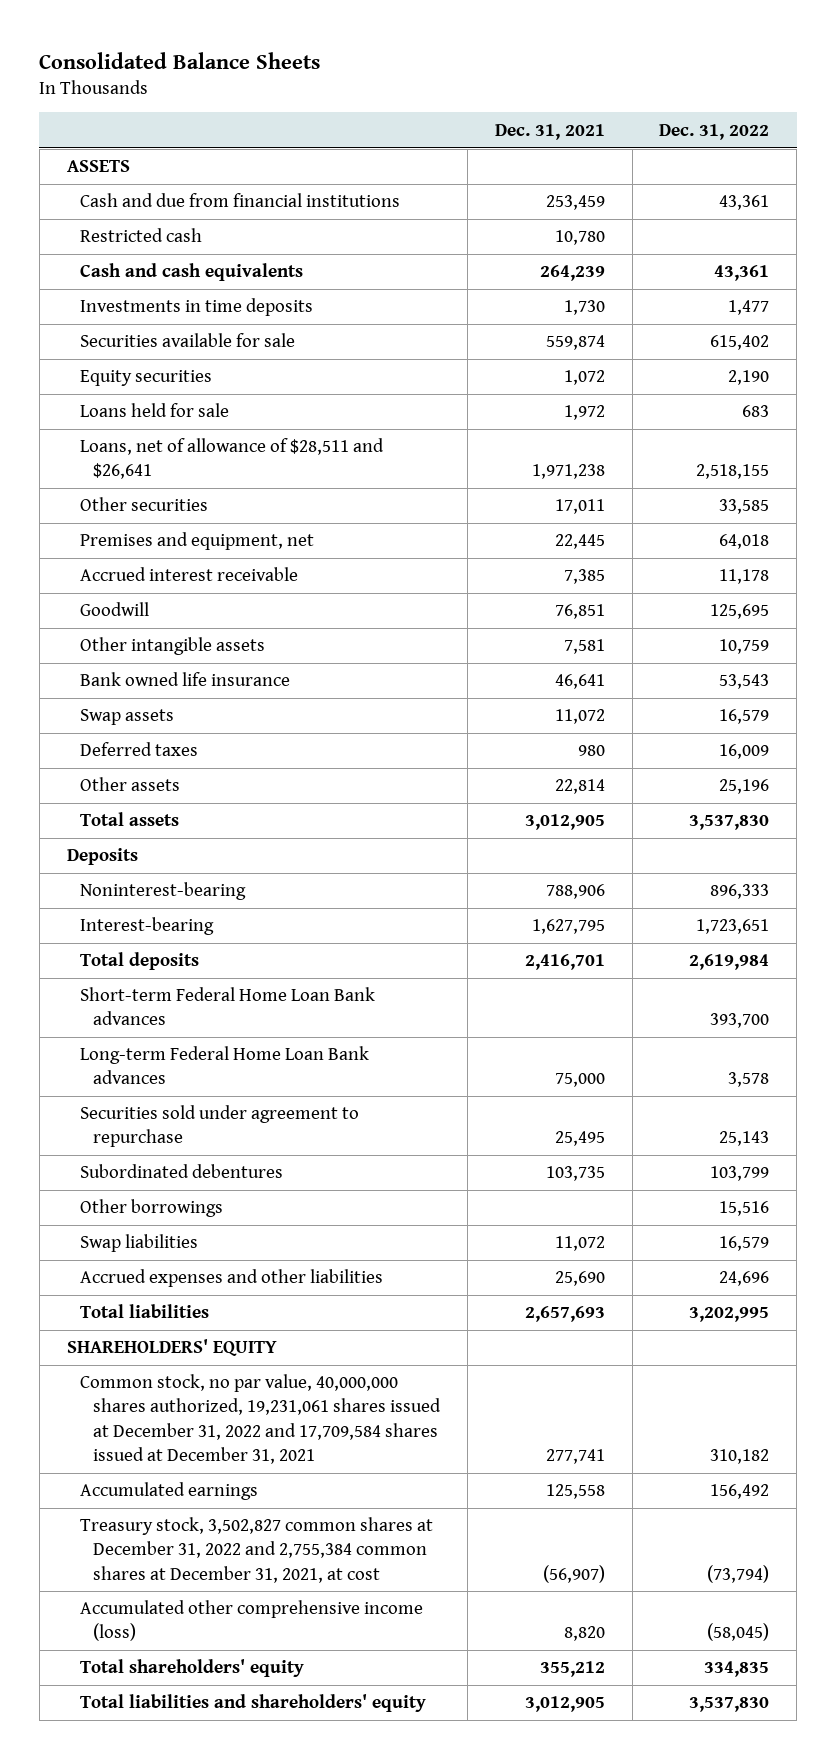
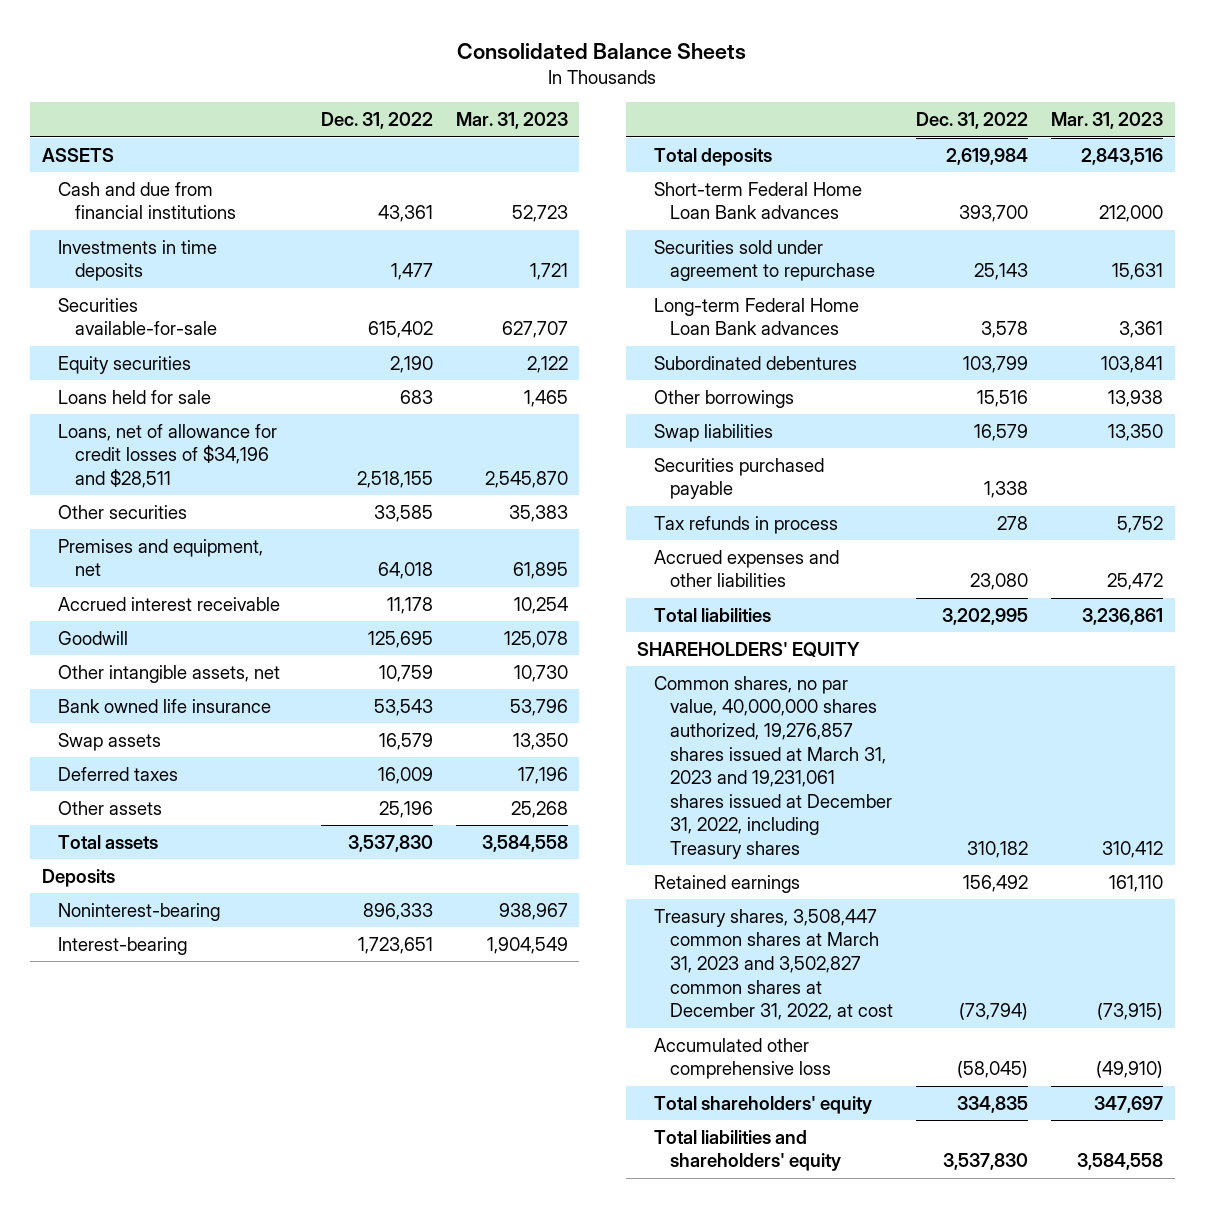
[494,123,605,140] Dec. 31, 2021 -> none
none -> [455,112,568,130] Mar. 31, 2023
[80,228,203,243] Restricted cash -> none
[80,263,304,282] Cash and cash equivalents -> none
[80,333,296,348] Securities available for sale -> [58,297,217,336] Securities available-for-sale
[80,438,385,480] Loans, net of allowance of $28,511 and $26,641 -> [58,423,278,489] Loans, net of allowance for credit losses of $34,196 and $28,511
[80,637,266,656] Other intangible assets -> [58,664,281,683] Other intangible assets, net
[80,1046,370,1085] Long-term Federal Home Loan Bank advances -> [653,297,859,336] Long-term Federal Home Loan Bank advances
none -> [653,457,824,500] Securities purchased payable
none -> [653,515,838,534] Tax refunds in process
[719,1271,770,1287] 24,696 -> [970,573,1029,591] 23,080
[80,1374,442,1464] Common stock, no par value, 40,000,000 shares authorized, 19,231,061 shares issued at December 31, 2022 and 17,709,584 shares issued at December 31, 2021 -> [653,675,893,859] Common shares, no par value, 40,000,000 shares authorized, 19,276,857 shares issued at March 31, 2023 and 19,231,061 shares issued at December 31, 2022, including Treasury shares
[80,1482,259,1501] Accumulated earnings -> [653,874,800,893] Retained earnings
[80,1517,434,1583] Treasury stock, 3,502,827 common shares at December 31, 2022 and 2,755,384 common shares at December 31, 2021, at cost -> [653,908,894,1021] Treasury shares, 3,508,447 common shares at March 31, 2023 and 3,502,827 common shares at December 31, 2022, at cost
[80,1600,424,1642] Accumulated other comprehensive income (loss) -> [653,1037,832,1080] Accumulated other comprehensive loss

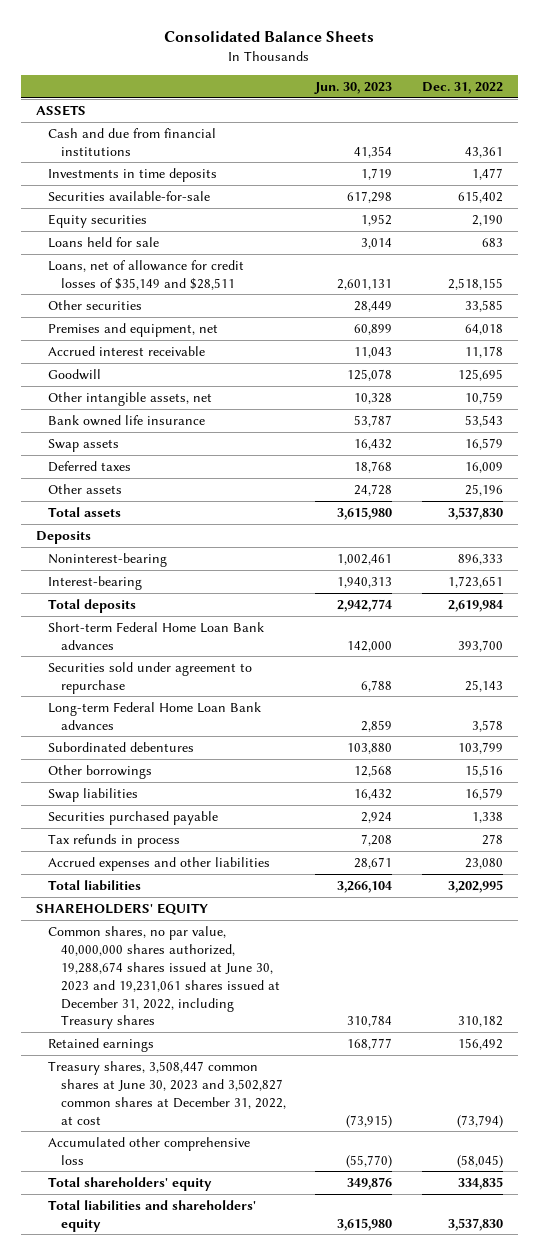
[455,112,568,130] Mar. 31, 2023 -> none
none -> [314,81,393,94] Jun. 30, 2023
[58,423,278,489] Loans, net of allowance for credit losses of $34,196 and $28,511 -> [48,259,245,290] Loans, net of allowance for credit losses of $35,149 and $28,511
[653,675,893,859] Common shares, no par value, 40,000,000 shares authorized, 19,276,857 shares issued at March 31, 2023 and 19,231,061 shares issued at December 31, 2022, including Treasury shares -> [48,925,280,1030] Common shares, no par value, 40,000,000 shares authorized, 19,288,674 shares issued at June 30, 2023 and 19,231,061 shares issued at December 31, 2022, including Treasury shares
[653,908,894,1021] Treasury shares, 3,508,447 common shares at March 31, 2023 and 3,502,827 common shares at December 31, 2022, at cost -> [48,1060,286,1125] Treasury shares, 3,508,447 common shares at June 30, 2023 and 3,502,827 common shares at December 31, 2022, at cost

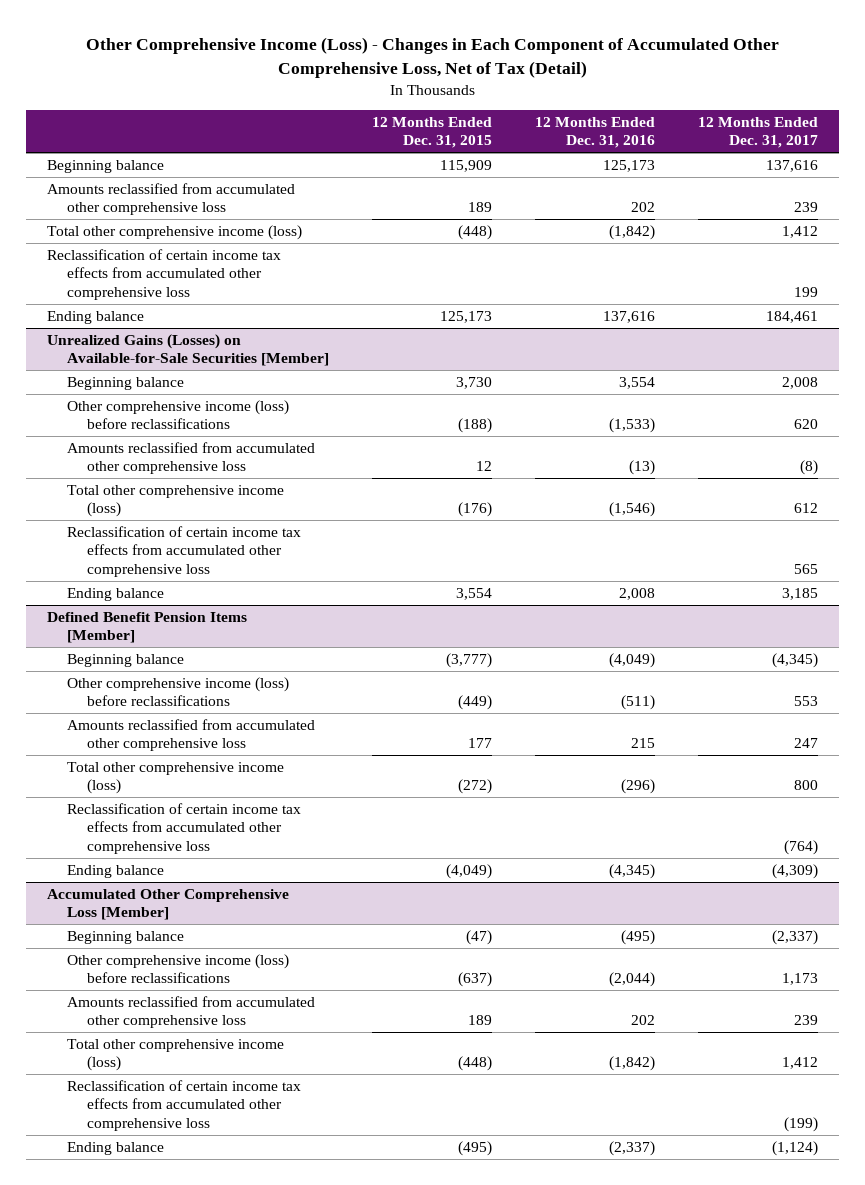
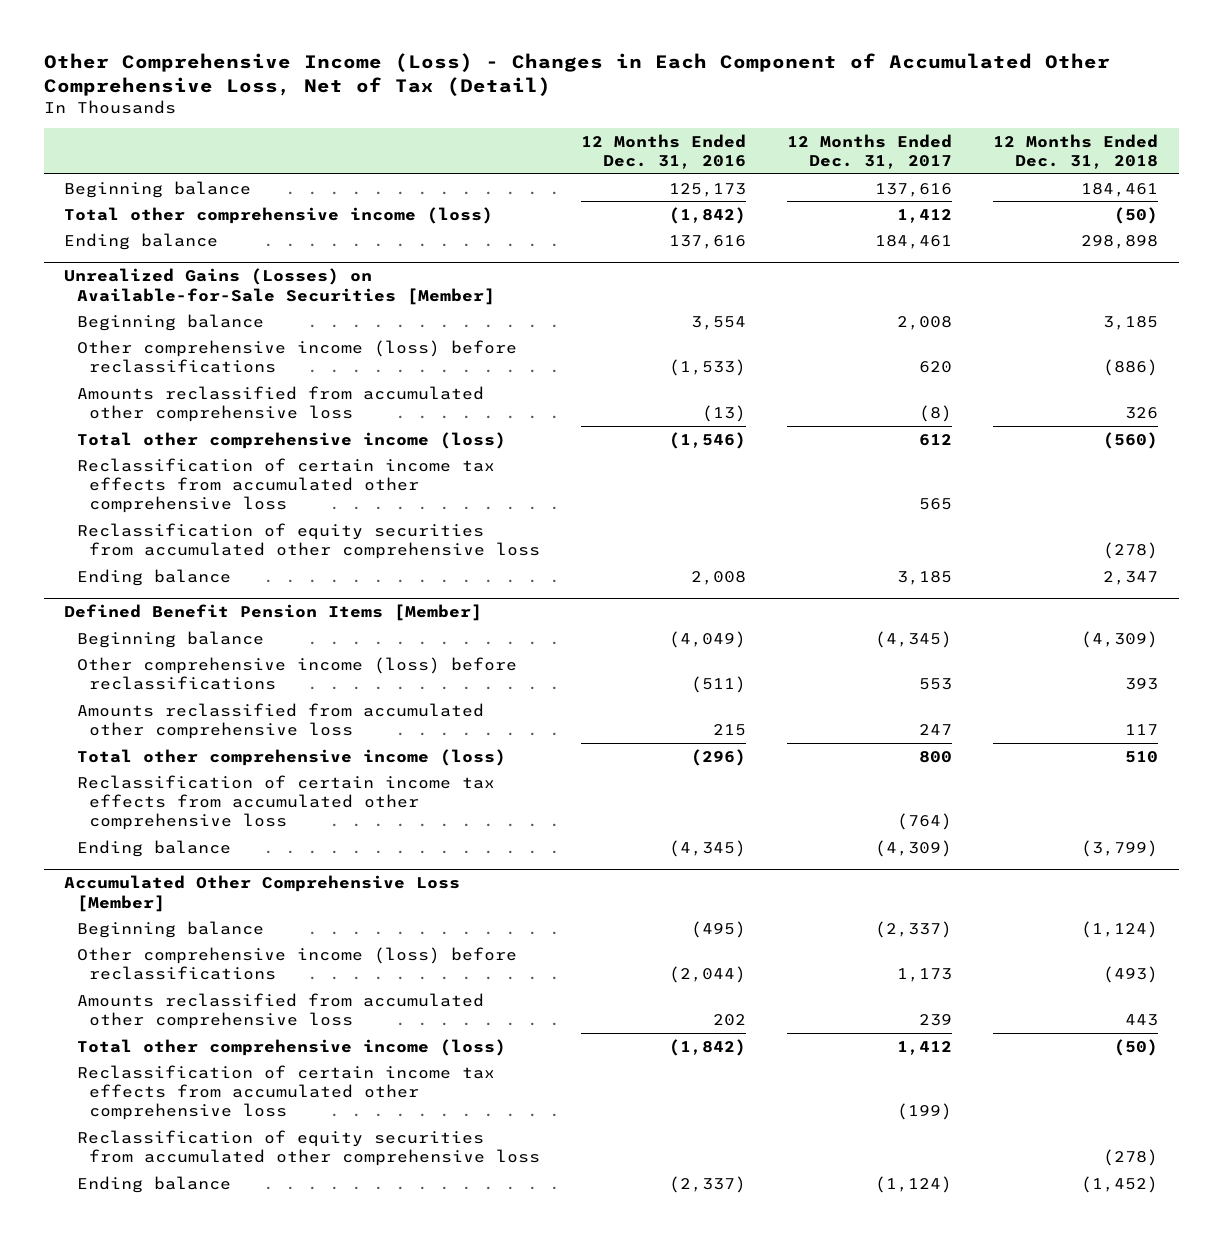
[372,116,493,149] 12 Months Ended Dec. 31, 2015 -> none
none -> [993,133,1159,170] 12 Months Ended Dec. 31, 2018
[47,182,296,216] Amounts reclassified from accumulated other comprehensive loss -> none
[47,248,282,300] Reclassification of certain income tax effects from accumulated other comprehensive loss -> none
none -> [76,522,540,559] Reclassification of equity securities from accumulated other comprehensive loss
none -> [76,1129,540,1166] Reclassification of equity securities from accumulated other comprehensive loss

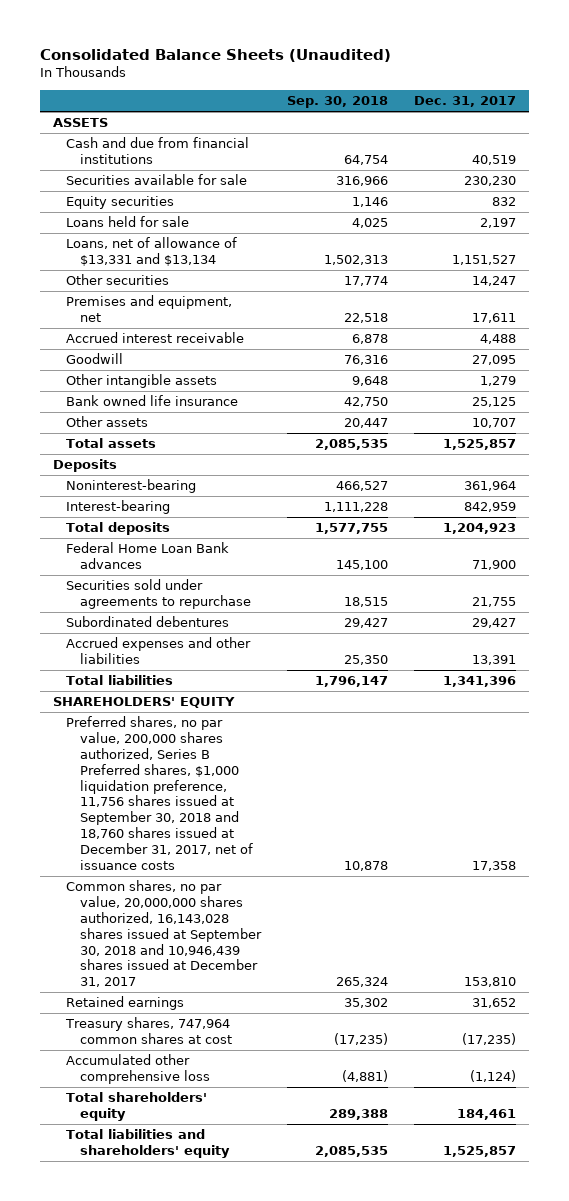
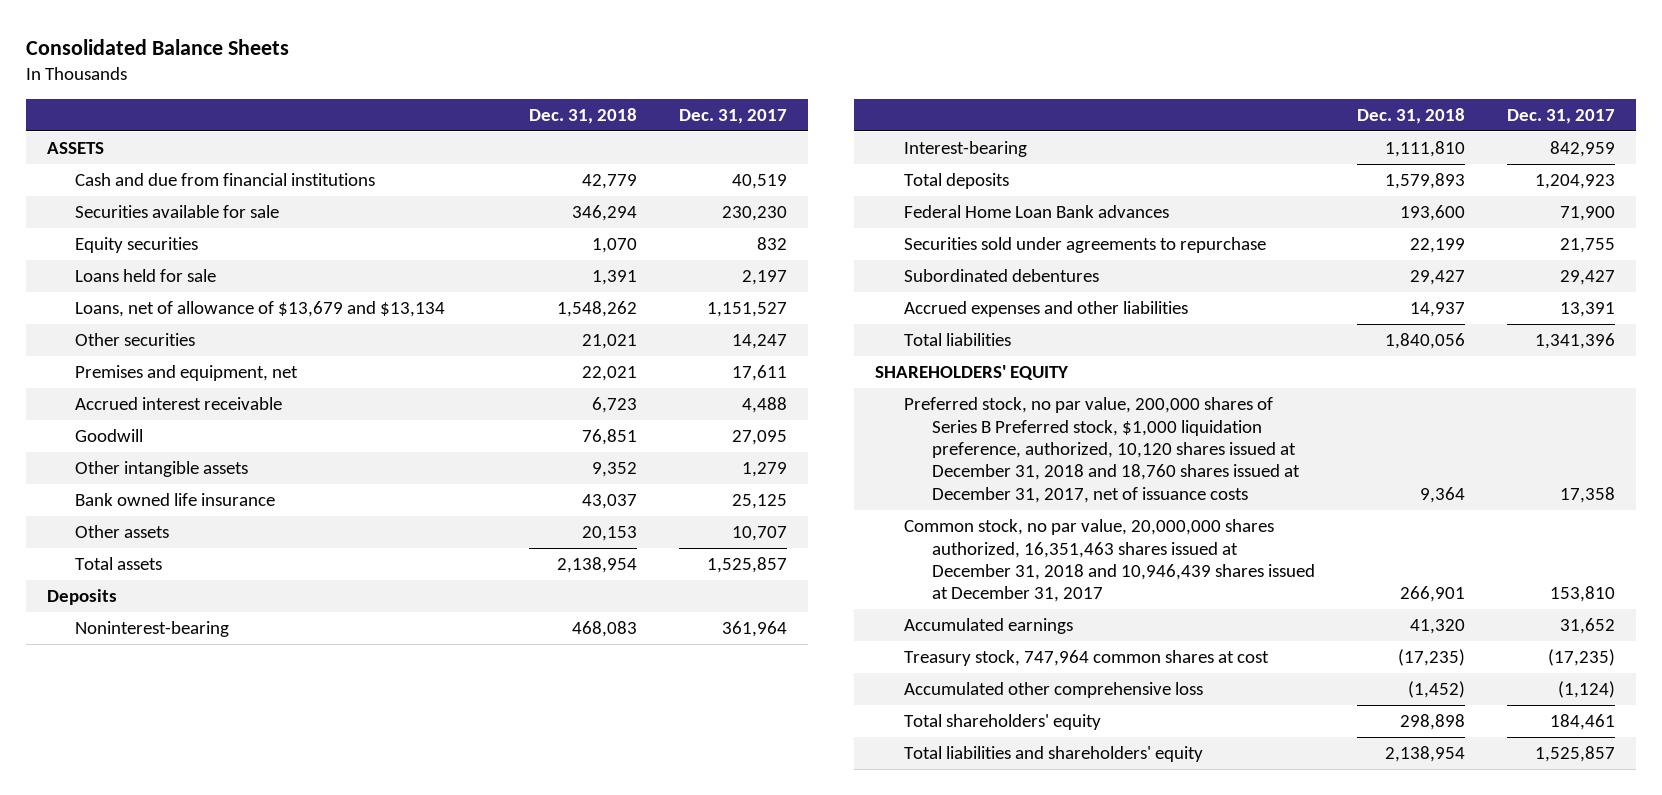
[39,48,391,62] Consolidated Balance Sheets (Unaudited) -> [25,38,289,55] Consolidated Balance Sheets
[287,96,389,109] Sep. 30, 2018 -> none
none -> [528,107,637,124] Dec. 31, 2018
[66,237,238,267] Loans, net of allowance of $13,331 and $13,134 -> [75,301,446,318] Loans, net of allowance of $13,679 and $13,134
[66,716,254,870] Preferred shares, no par value, 200,000 shares authorized, Series B Preferred shares, $1,000 liquidation preference, 11,756 shares issued at September 30, 2018 and 18,760 shares issued at December 31, 2017, net of issuance costs -> [903,397,1300,503] Preferred stock, no par value, 200,000 shares of Series B Preferred stock, $1,000 liquidation preference, authorized, 10,120 shares issued at December 31, 2018 and 18,760 shares issued at December 31, 2017, net of issuance costs
[66,880,263,988] Common shares, no par value, 20,000,000 shares authorized, 16,143,028 shares issued at September 30, 2018 and 10,946,439 shares issued at December 31, 2017 -> [903,519,1315,603] Common stock, no par value, 20,000,000 shares authorized, 16,351,463 shares issued at December 31, 2018 and 10,946,439 shares issued at December 31, 2017
[66,996,185,1011] Retained earnings -> [903,618,1073,635] Accumulated earnings
[65,1017,233,1045] Treasury shares, 747,964 common shares at cost -> [903,650,1269,667] Treasury stock, 747,964 common shares at cost

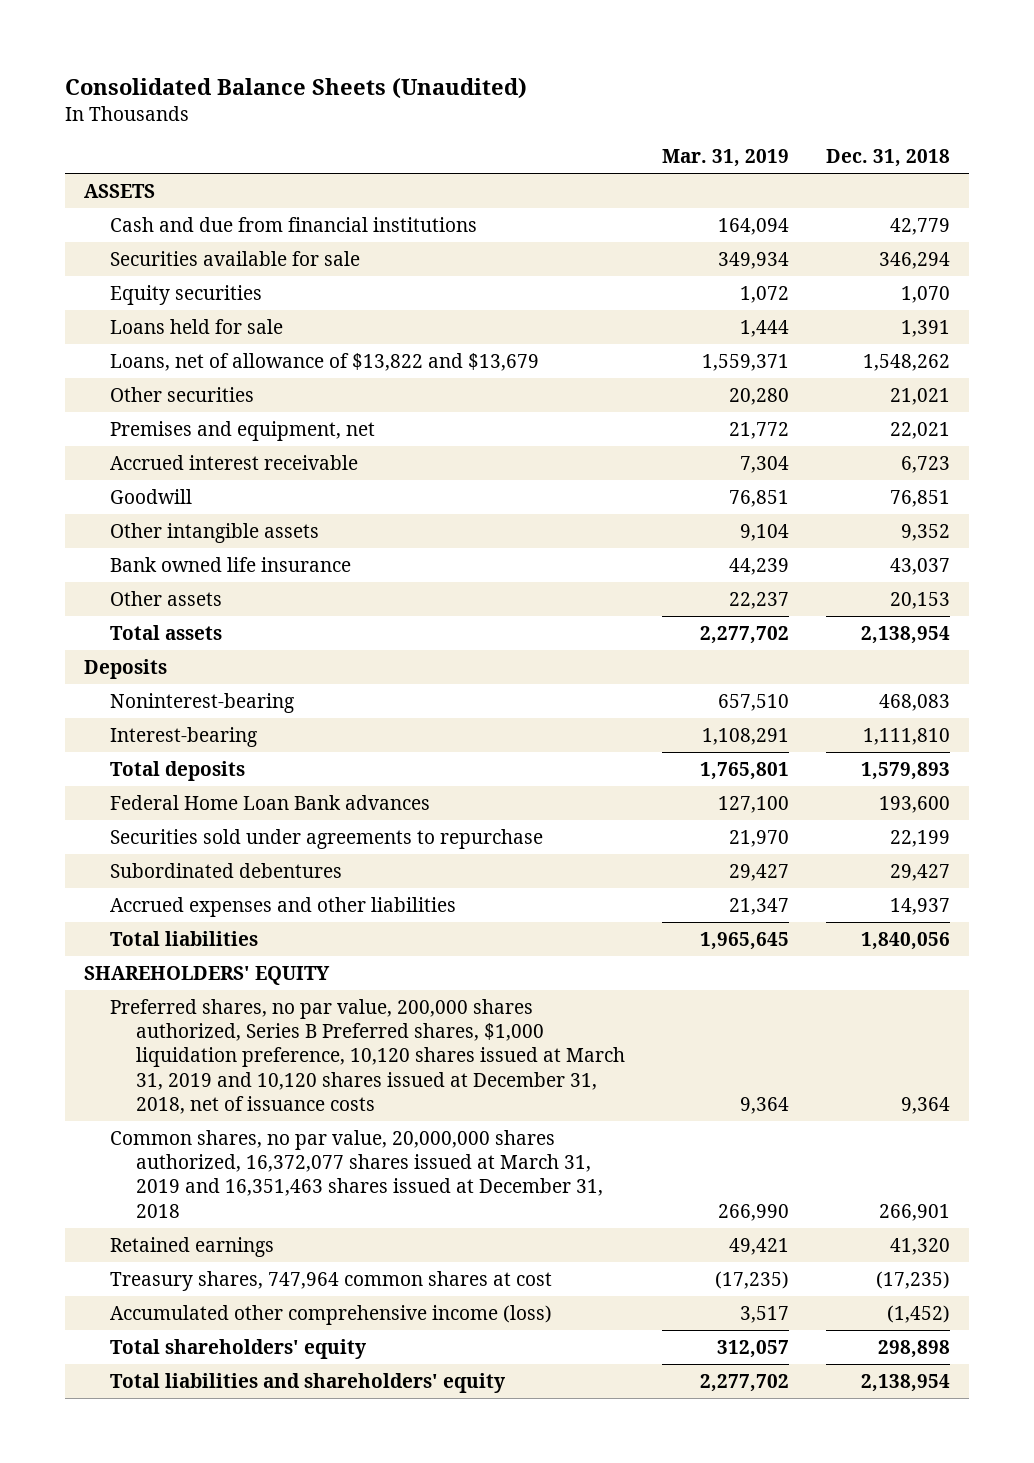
[25,38,289,55] Consolidated Balance Sheets -> [65,77,528,99] Consolidated Balance Sheets (Unaudited)
[678,108,787,124] Dec. 31, 2017 -> none
none -> [662,149,790,168] Mar. 31, 2019
[75,301,446,318] Loans, net of allowance of $13,679 and $13,134 -> [109,352,539,371] Loans, net of allowance of $13,822 and $13,679
[903,397,1300,503] Preferred stock, no par value, 200,000 shares of Series B Preferred stock, $1,000 liquidation preference, authorized, 10,120 shares issued at December 31, 2018 and 18,760 shares issued at December 31, 2017, net of issuance costs -> [109,998,625,1115] Preferred shares, no par value, 200,000 shares authorized, Series B Preferred shares, $1,000 liquidation preference, 10,120 shares issued at March 31, 2019 and 10,120 shares issued at December 31, 2018, net of issuance costs
[903,519,1315,603] Common stock, no par value, 20,000,000 shares authorized, 16,351,463 shares issued at December 31, 2018 and 10,946,439 shares issued at December 31, 2017 -> [109,1129,603,1218] Common shares, no par value, 20,000,000 shares authorized, 16,372,077 shares issued at March 31, 2019 and 16,351,463 shares issued at December 31, 2018
[903,618,1073,635] Accumulated earnings -> [109,1236,274,1257] Retained earnings
[903,650,1269,667] Treasury stock, 747,964 common shares at cost -> [109,1270,552,1291] Treasury shares, 747,964 common shares at cost
[903,682,1203,699] Accumulated other comprehensive loss -> [109,1304,552,1325] Accumulated other comprehensive income (loss)

